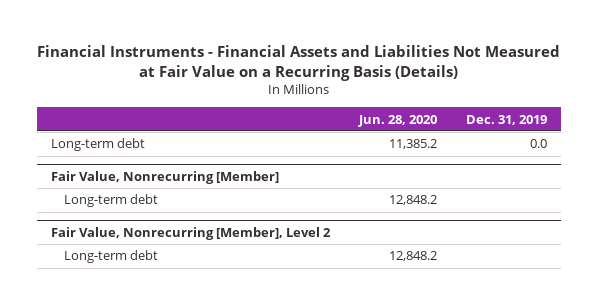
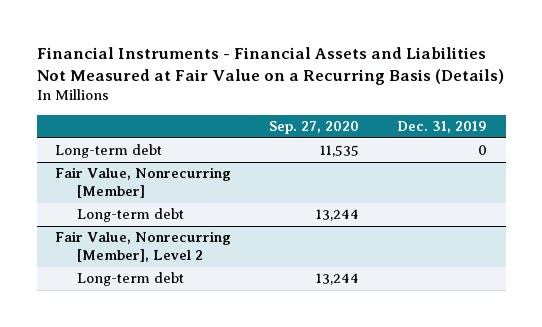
[357,114,437,127] Jun. 28, 2020 -> none
none -> [269,120,360,134] Sep. 27, 2020
[529,139,547,149] 0.0 -> [477,145,487,156] 0

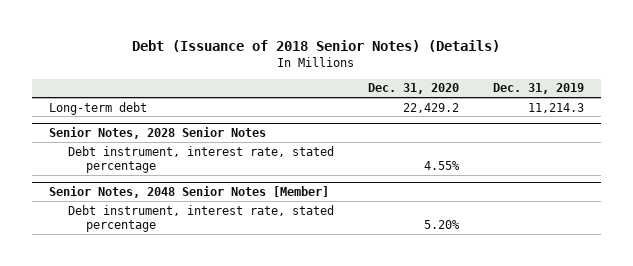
[36,46,504,85] Financial Instruments - Financial Assets and Liabilities Not Measured at Fair Value on a Recurring Basis (Details) -> [132,39,501,52] Debt (Issuance of 2018 Senior Notes) (Details)
[269,120,360,134] Sep. 27, 2020 -> none
none -> [367,83,459,95] Dec. 31, 2020
[55,167,232,199] Fair Value, Nonrecurring [Member] -> none
[77,208,185,223] Long-term debt -> none
[55,231,232,263] Fair Value, Nonrecurring [Member], Level 2 -> none
[77,272,185,287] Long-term debt -> none
[477,145,487,156] 0 -> [527,102,584,113] 11,214.3
none -> [49,126,267,139] Senior Notes, 2028 Senior Notes
none -> [67,145,334,174] Debt instrument, interest rate, stated percentage
none -> [49,185,330,198] Senior Notes, 2048 Senior Notes [Member]
none -> [67,204,334,233] Debt instrument, interest rate, stated percentage

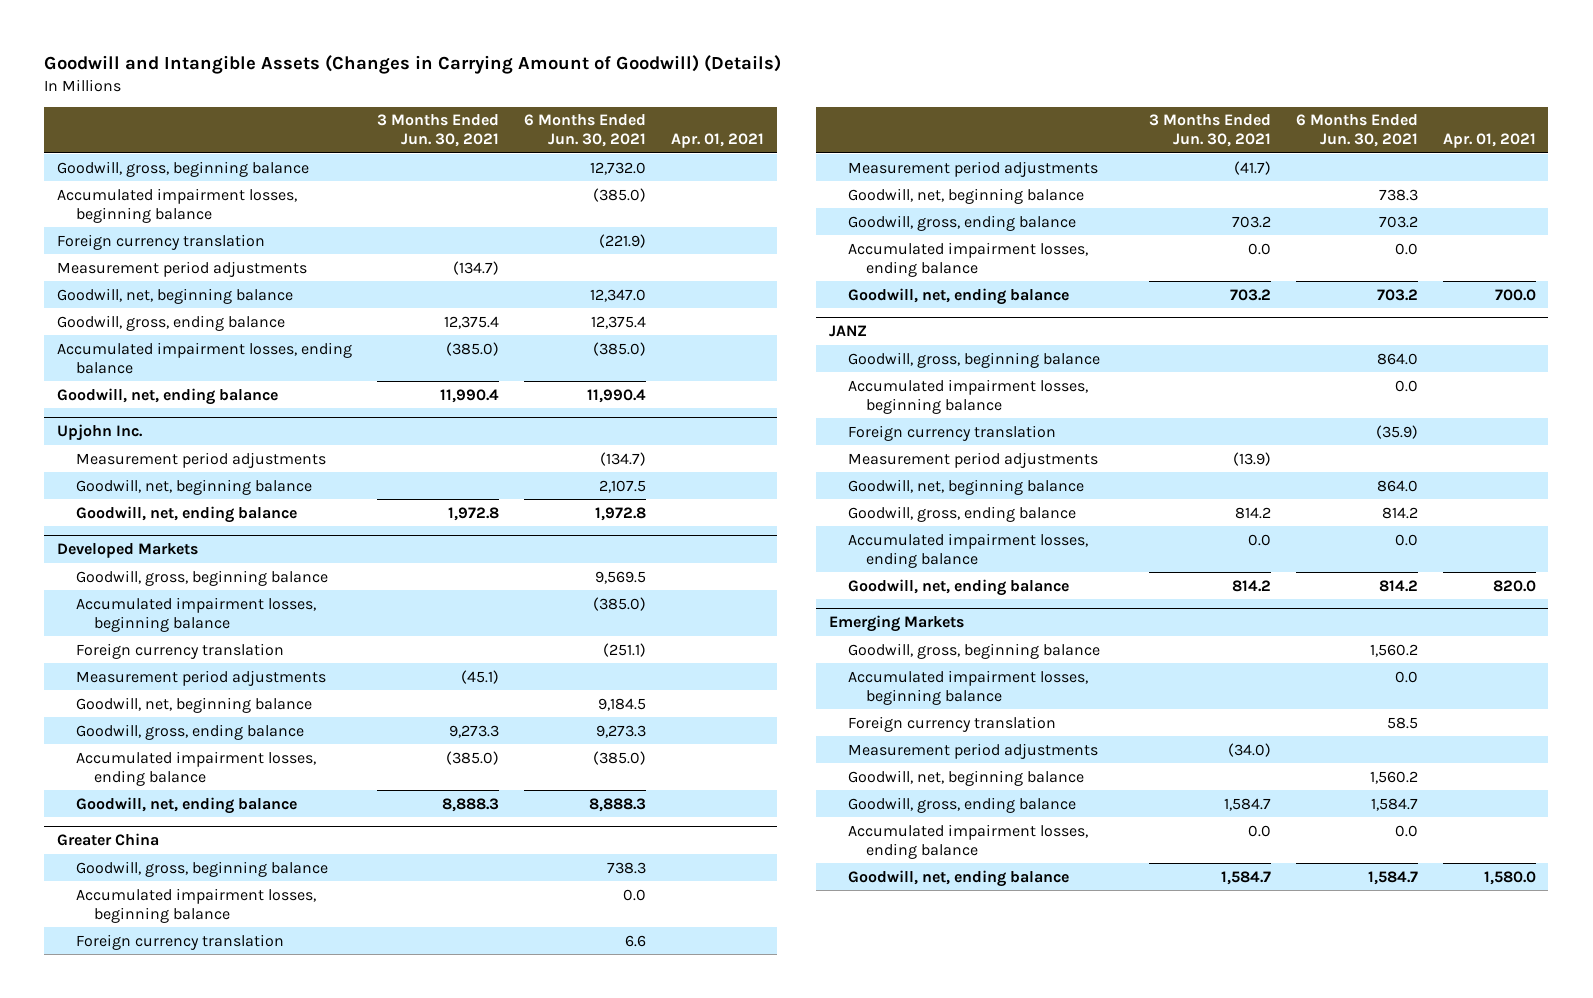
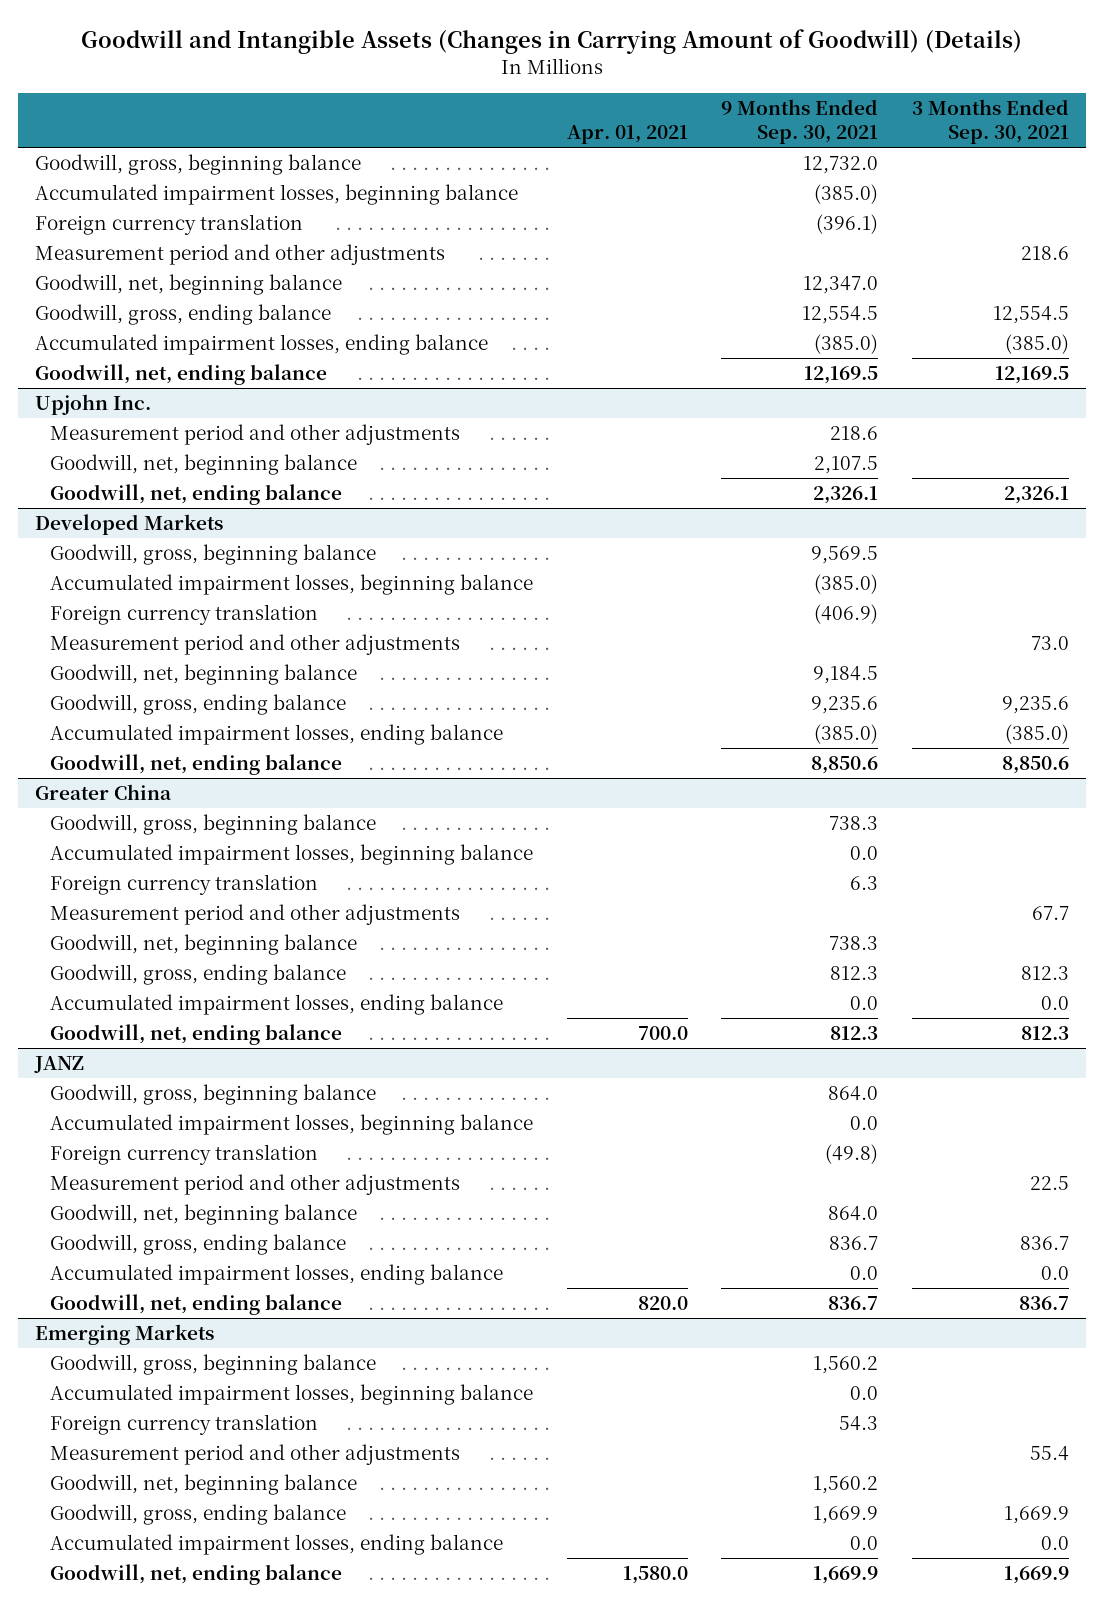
[377,114,500,148] 3 Months Ended Jun. 30, 2021 -> none
[524,114,647,148] 6 Months Ended Jun. 30, 2021 -> none
none -> [721,98,879,145] 9 Months Ended Sep. 30, 2021
none -> [912,98,1070,145] 3 Months Ended Sep. 30, 2021
[56,260,307,277] Measurement period adjustments -> [34,243,445,265] Measurement period and other adjustments
[75,451,326,468] Measurement period adjustments -> [49,423,460,445] Measurement period and other adjustments
[75,669,326,686] Measurement period adjustments -> [49,633,460,655] Measurement period and other adjustments
[847,160,1098,177] Measurement period adjustments -> [49,903,460,925] Measurement period and other adjustments
[847,451,1098,468] Measurement period adjustments -> [49,1173,460,1195] Measurement period and other adjustments
[847,742,1098,759] Measurement period adjustments -> [49,1443,460,1465] Measurement period and other adjustments

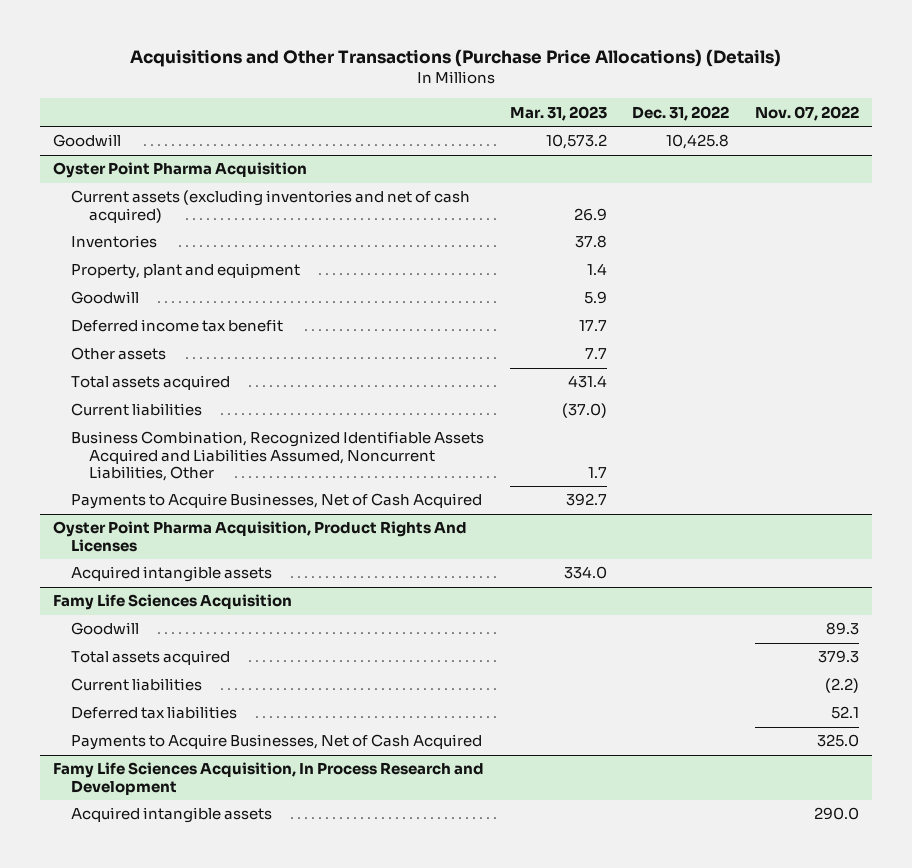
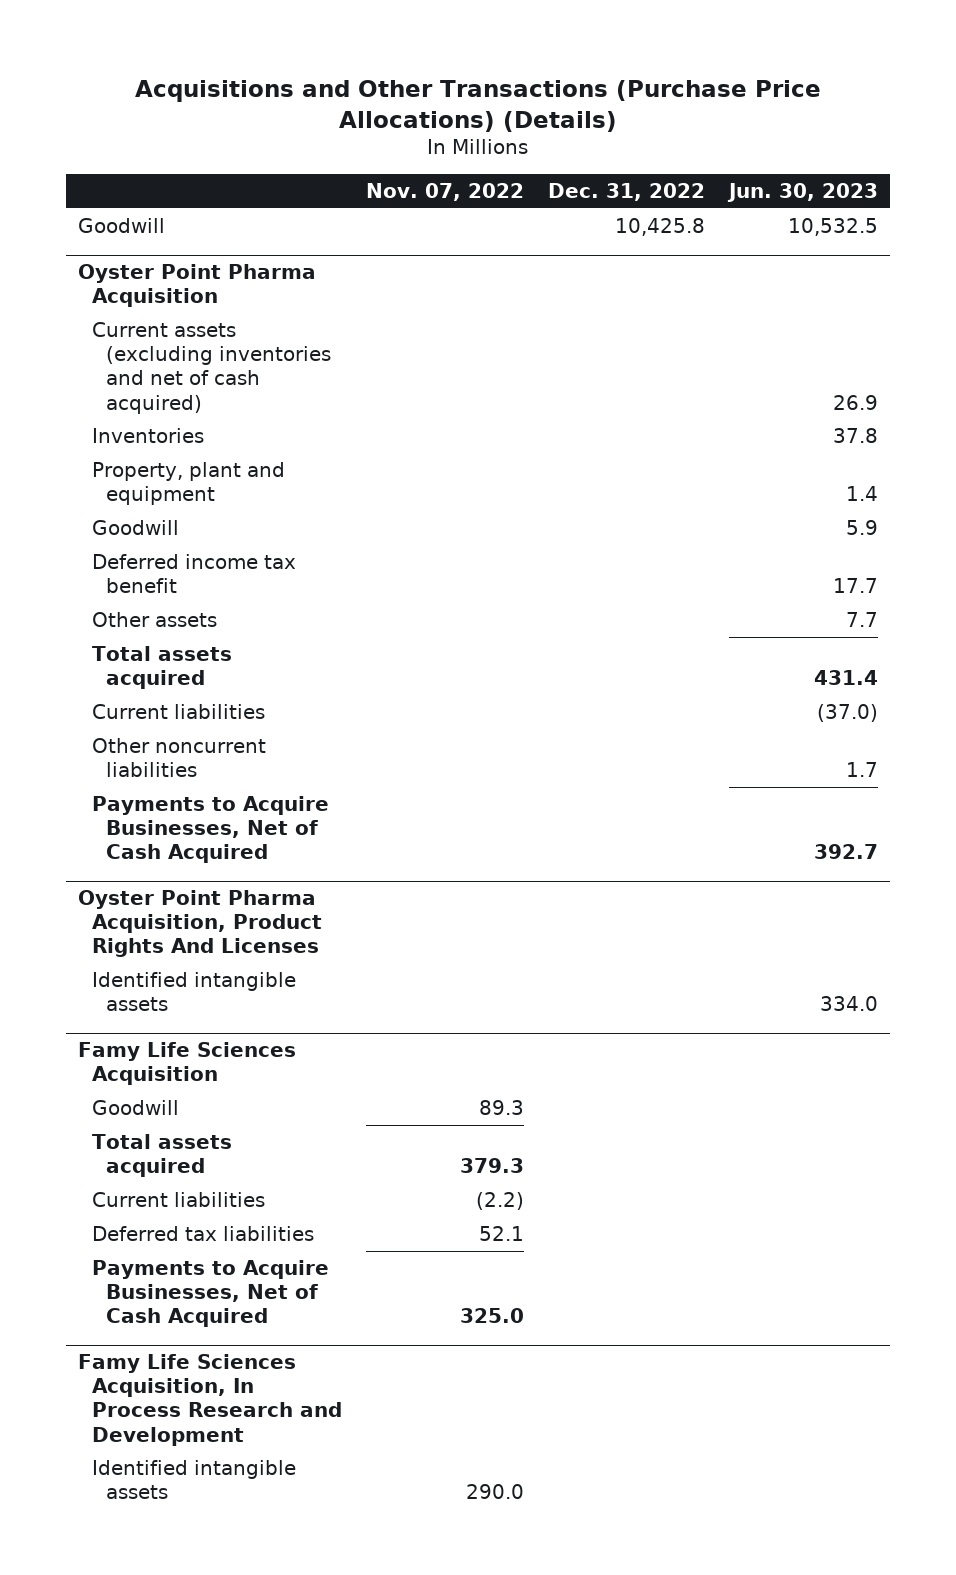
[509,105,607,121] Mar. 31, 2023 -> none
none -> [727,183,879,203] Jun. 30, 2023
[70,431,484,481] Business Combination, Recognized Identifiable Assets Acquired and Liabilities Assumed, Noncurrent Liabilities, Other -> [92,738,267,778] Other noncurrent liabilities
[70,566,272,583] Acquired intangible assets -> [92,972,297,1012] Identified intangible assets
[70,807,272,824] Acquired intangible assets -> [92,1460,297,1500] Identified intangible assets

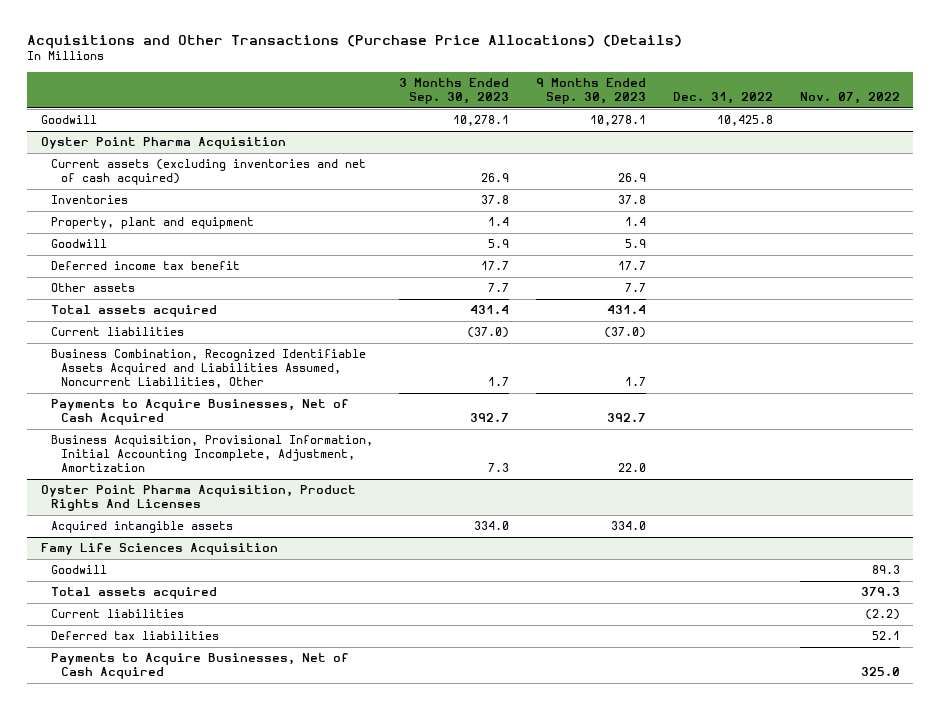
[727,183,879,203] Jun. 30, 2023 -> none
none -> [399,78,510,105] 3 Months Ended Sep. 30, 2023
none -> [536,78,647,105] 9 Months Ended Sep. 30, 2023
[92,738,267,778] Other noncurrent liabilities -> [50,349,366,389] Business Combination, Recognized Identifiable Assets Acquired and Liabilities Assumed, Noncurrent Liabilities, Other
none -> [50,435,373,473] Business Acquisition, Provisional Information, Initial Accounting Incomplete, Adjustment, Amortization
[92,972,297,1012] Identified intangible assets -> [50,521,233,534] Acquired intangible assets
[78,1354,343,1446] Famy Life Sciences Acquisition, In Process Research and Development -> none
[92,1460,297,1500] Identified intangible assets -> none

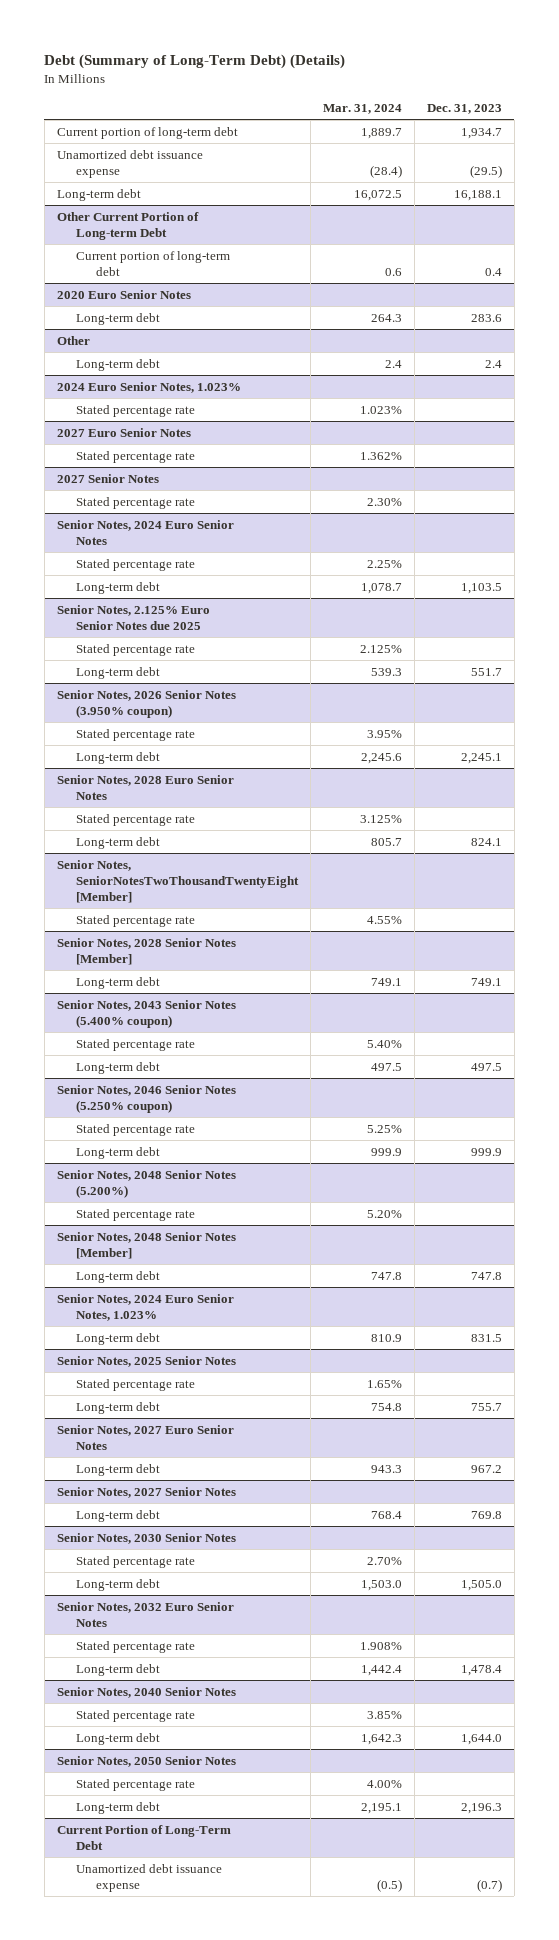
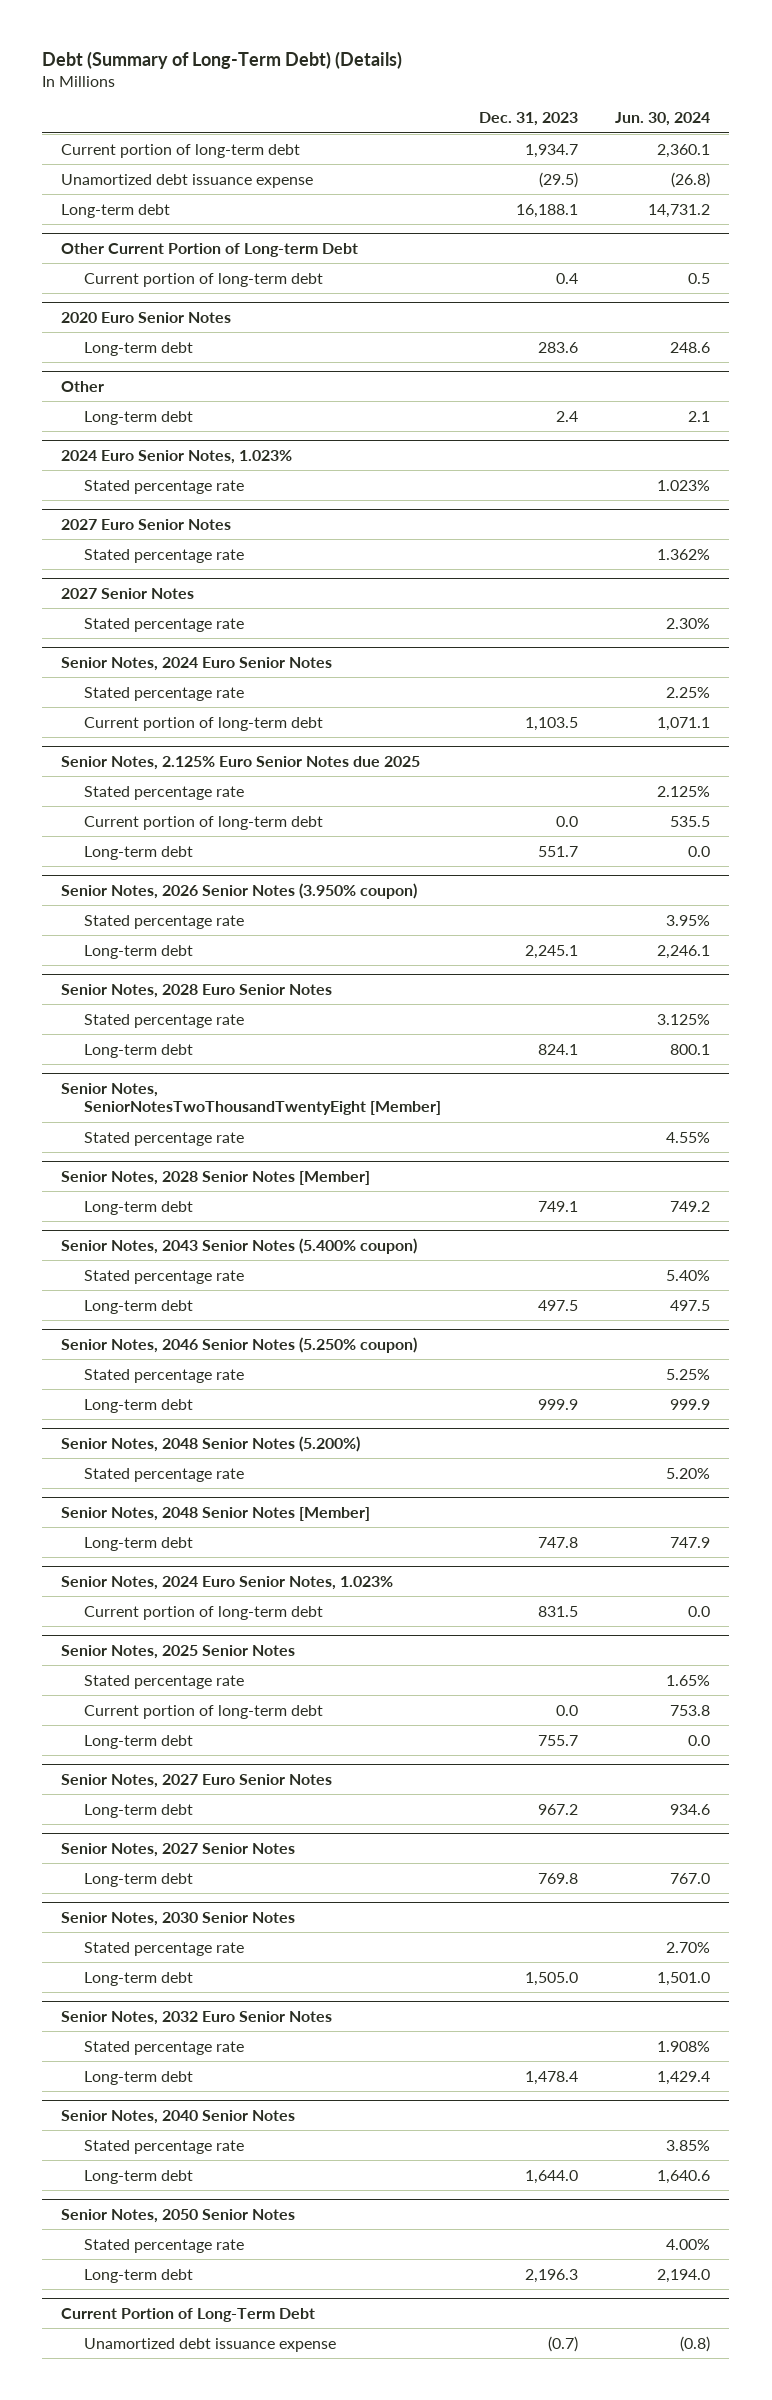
[323,103,403,114] Mar. 31, 2024 -> none
none -> [615,112,711,127] Jun. 30, 2024
[76,581,161,594] Long-term debt -> [84,716,324,731] Current portion of long-term debt
none -> [84,815,324,830] Current portion of long-term debt
[76,1332,161,1345] Long-term debt -> [84,1605,324,1620] Current portion of long-term debt
none -> [84,1704,324,1719] Current portion of long-term debt

